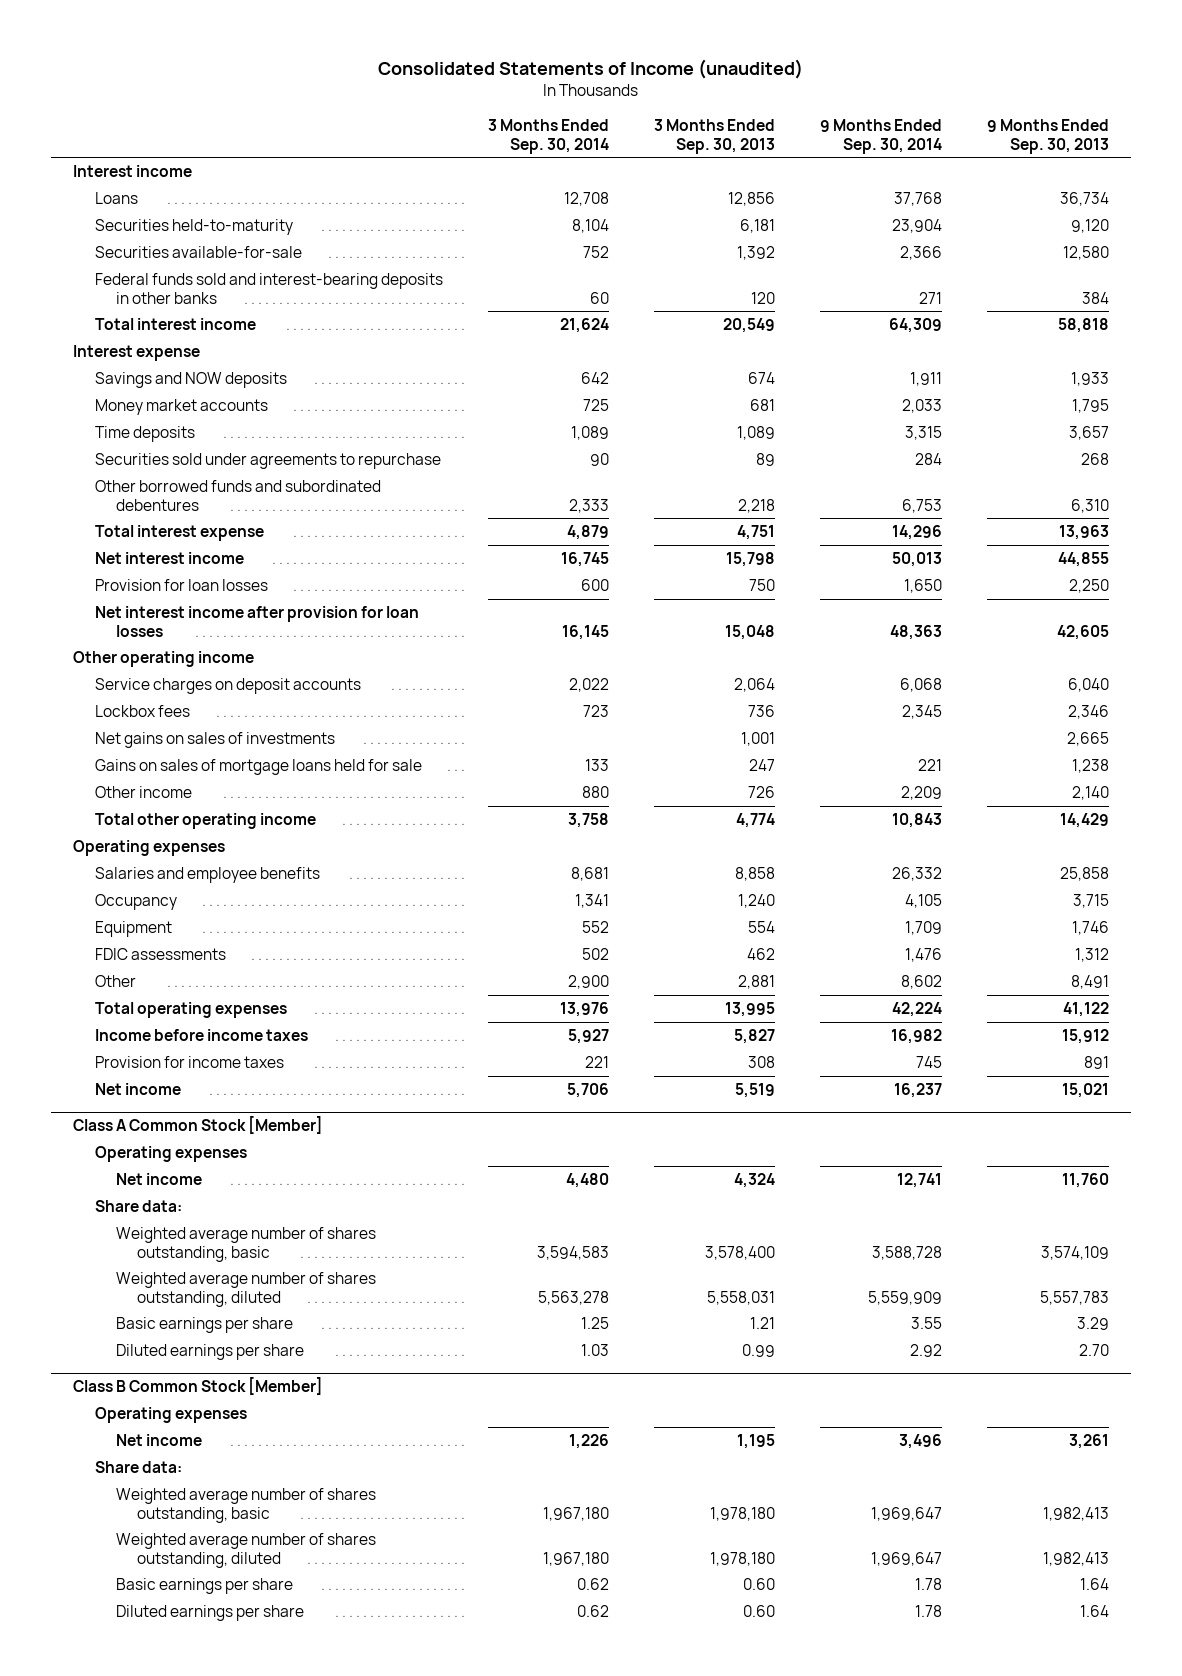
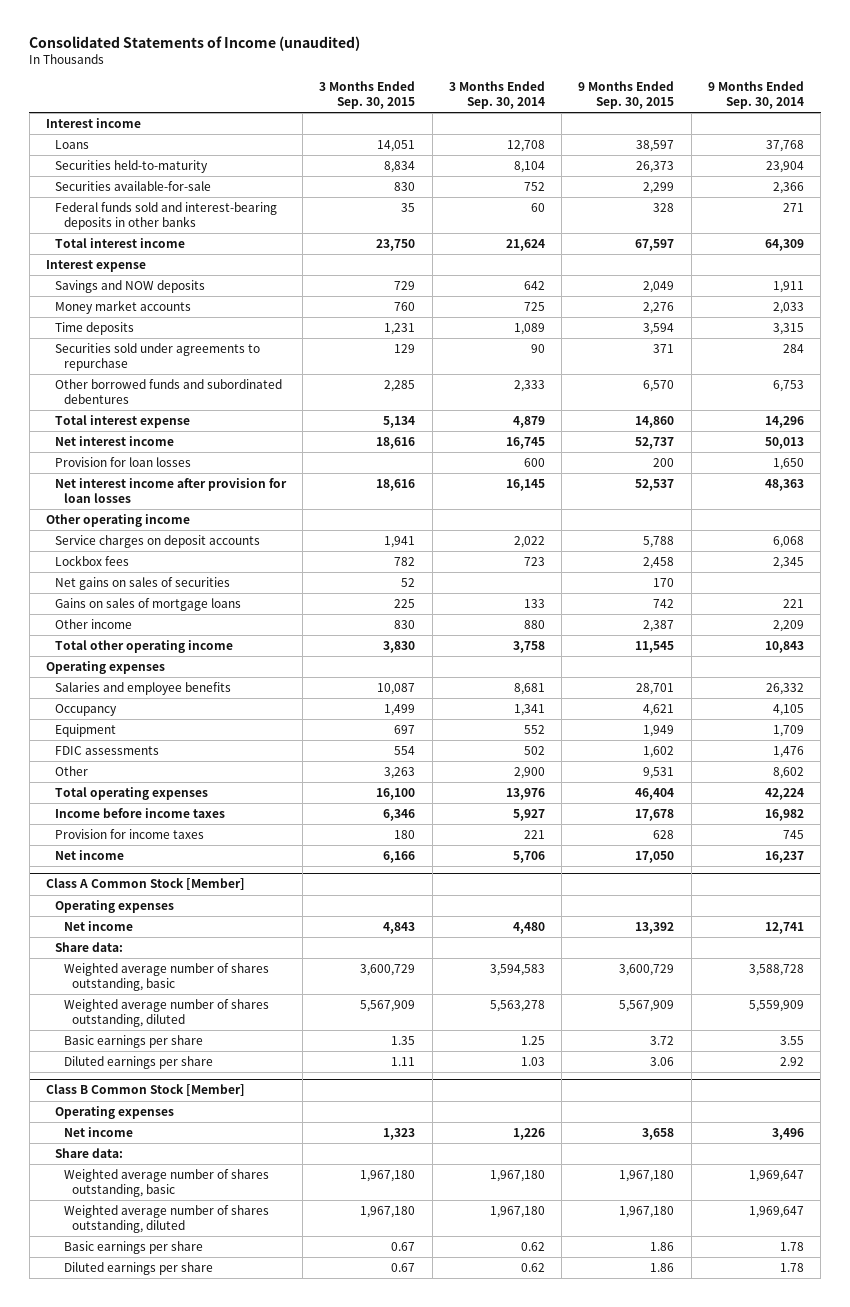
[653,119,775,154] 3 Months Ended Sep. 30, 2013 -> none
[986,119,1109,154] 9 Months Ended Sep. 30, 2013 -> none
none -> [319,81,416,109] 3 Months Ended Sep. 30, 2015
none -> [578,81,675,109] 9 Months Ended Sep. 30, 2015
[94,732,335,749] Net gains on sales of investments -> [54,577,230,591] Net gains on sales of securities
[94,759,422,776] Gains on sales of mortgage loans held for sale -> [54,598,241,612] Gains on sales of mortgage loans

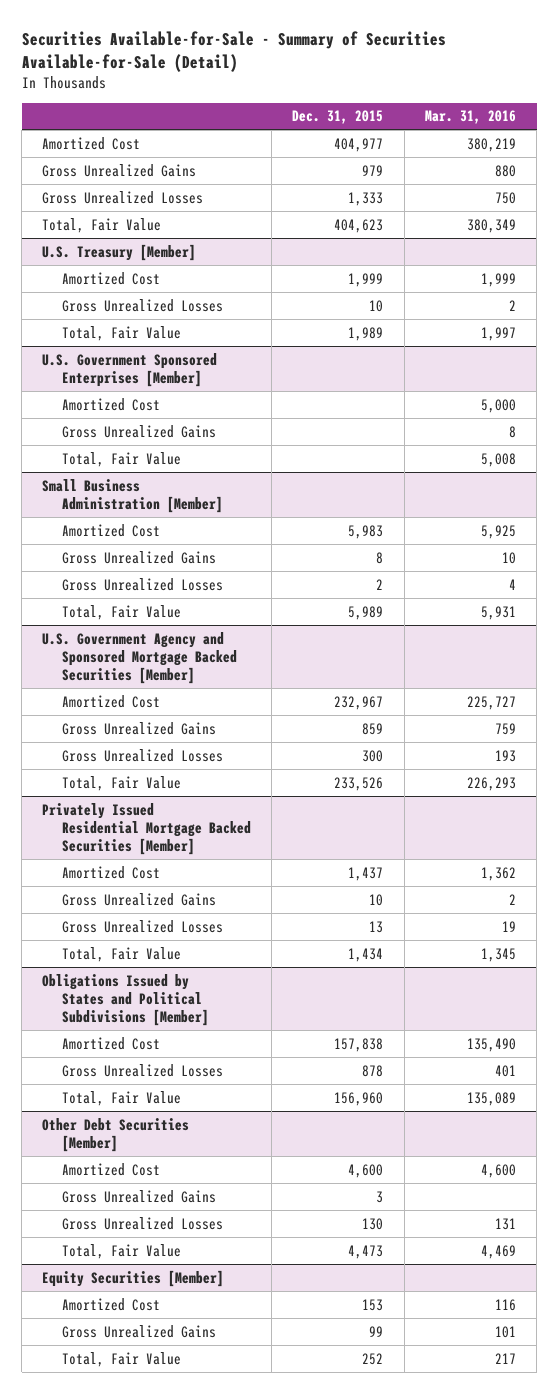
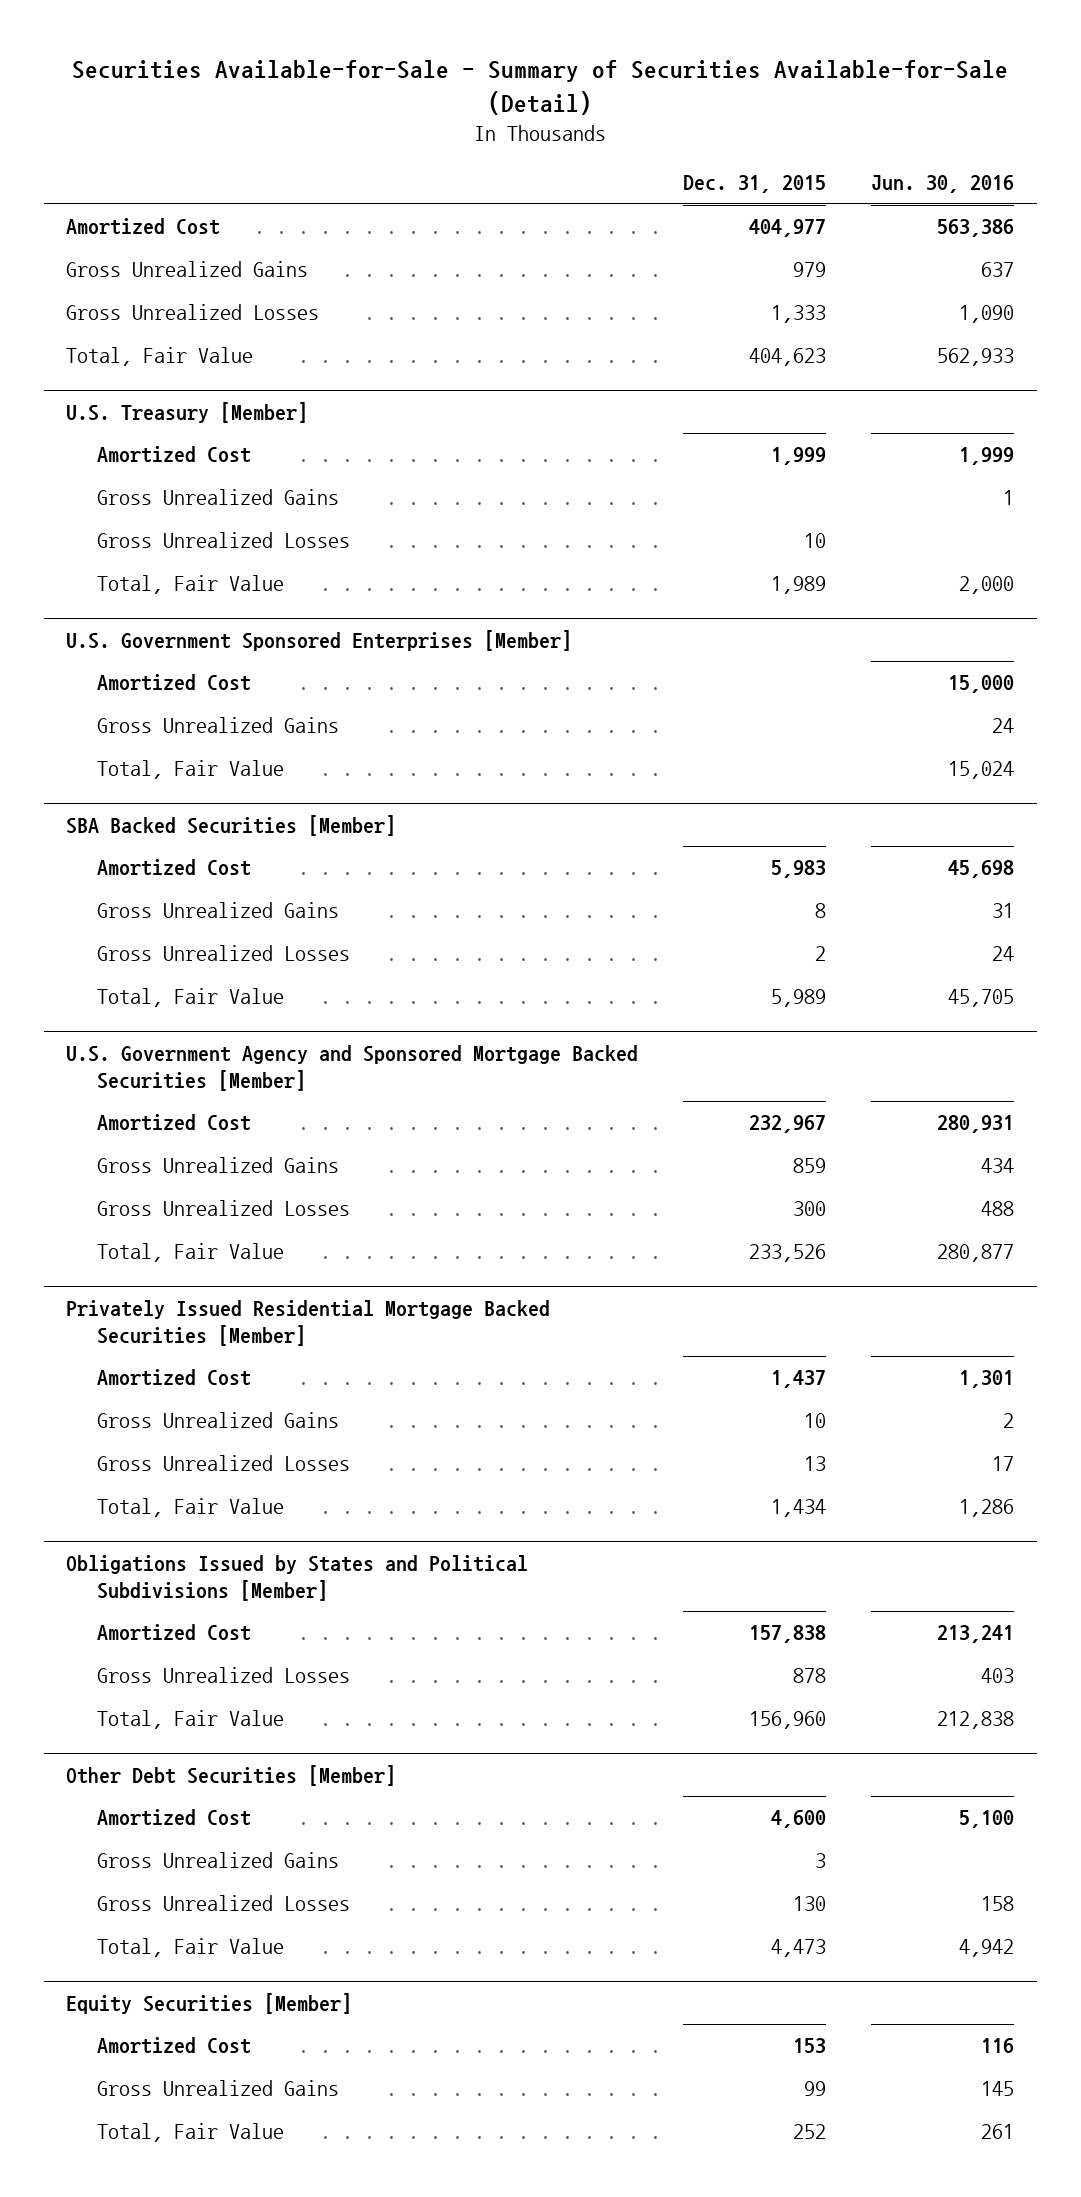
[424,110,516,125] Mar. 31, 2016 -> none
none -> [871,175,1015,194] Jun. 30, 2016
none -> [97,489,340,506] Gross Unrealized Gains
[42,478,223,513] Small Business Administration [Member] -> [66,814,397,836] SBA Backed Securities [Member]

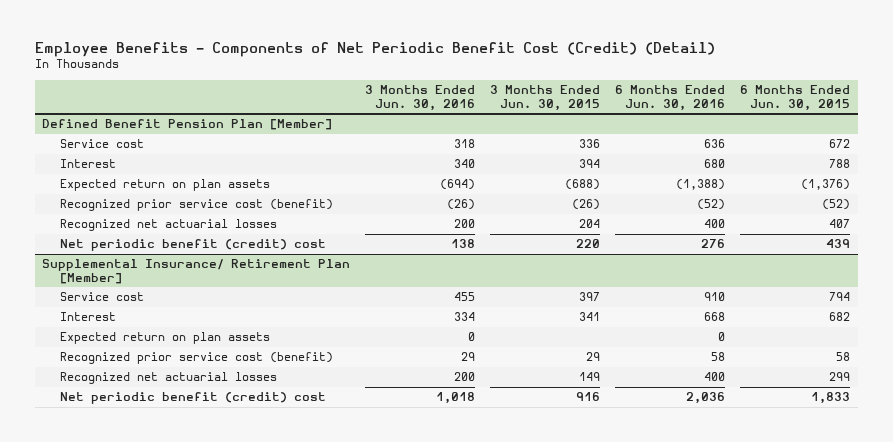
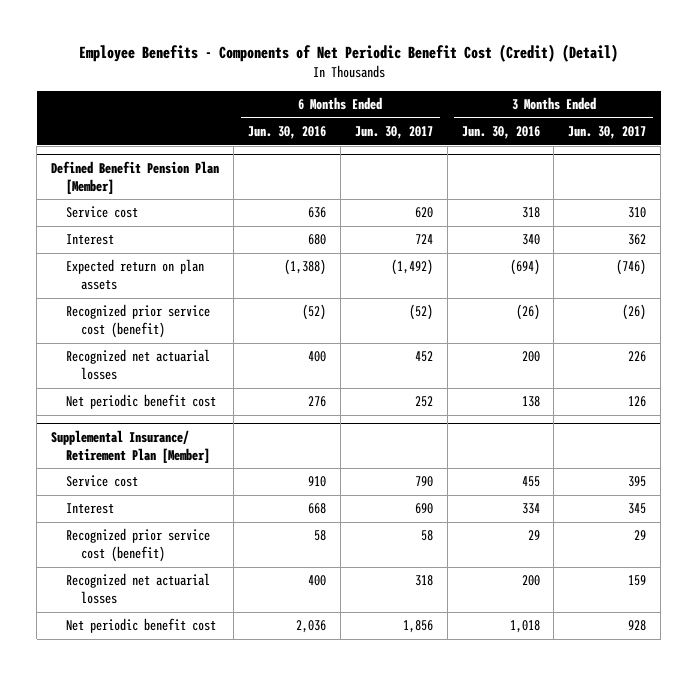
[490,85,601,111] 3 Months Ended Jun. 30, 2015 -> none
[740,85,851,111] 6 Months Ended Jun. 30, 2015 -> none
none -> [354,126,433,140] Jun. 30, 2017
none -> [568,126,647,140] Jun. 30, 2017
[59,239,326,252] Net periodic benefit (credit) cost -> [66,394,217,410] Net periodic benefit cost
[59,332,270,345] Expected return on plan assets -> none
[59,392,326,405] Net periodic benefit (credit) cost -> [66,618,217,634] Net periodic benefit cost

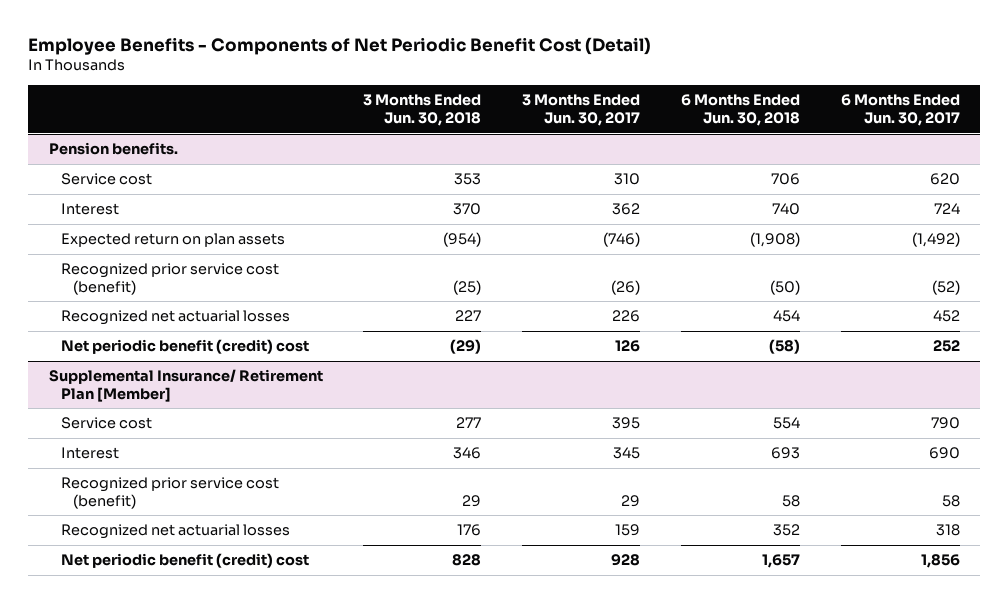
[78,44,618,63] Employee Benefits - Components of Net Periodic Benefit Cost (Credit) (Detail) -> [28,36,652,55] Employee Benefits - Components of Net Periodic Benefit Cost (Detail)
[248,126,327,140] Jun. 30, 2016 -> none
[461,126,540,140] Jun. 30, 2016 -> none
none -> [363,94,482,127] 3 Months Ended Jun. 30, 2018
none -> [680,94,800,127] 6 Months Ended Jun. 30, 2018
[51,161,220,194] Defined Benefit Pension Plan [Member] -> none
none -> [48,142,178,156] Pension benefits.
[66,394,217,410] Net periodic benefit cost -> [60,339,309,355] Net periodic benefit (credit) cost
[66,618,217,634] Net periodic benefit cost -> [60,553,309,569] Net periodic benefit (credit) cost

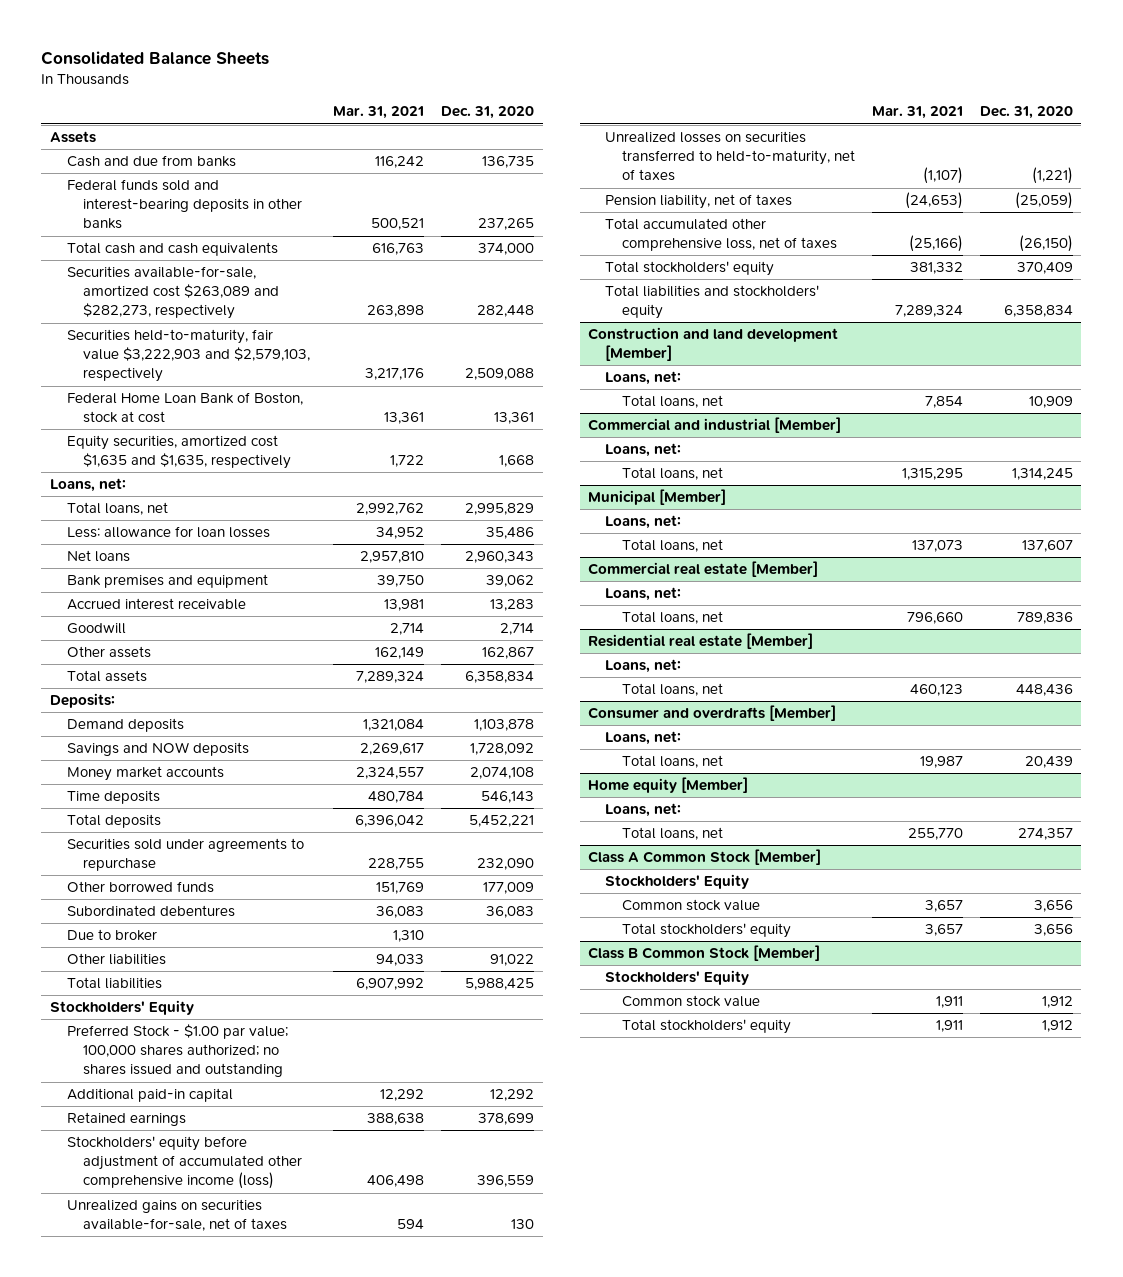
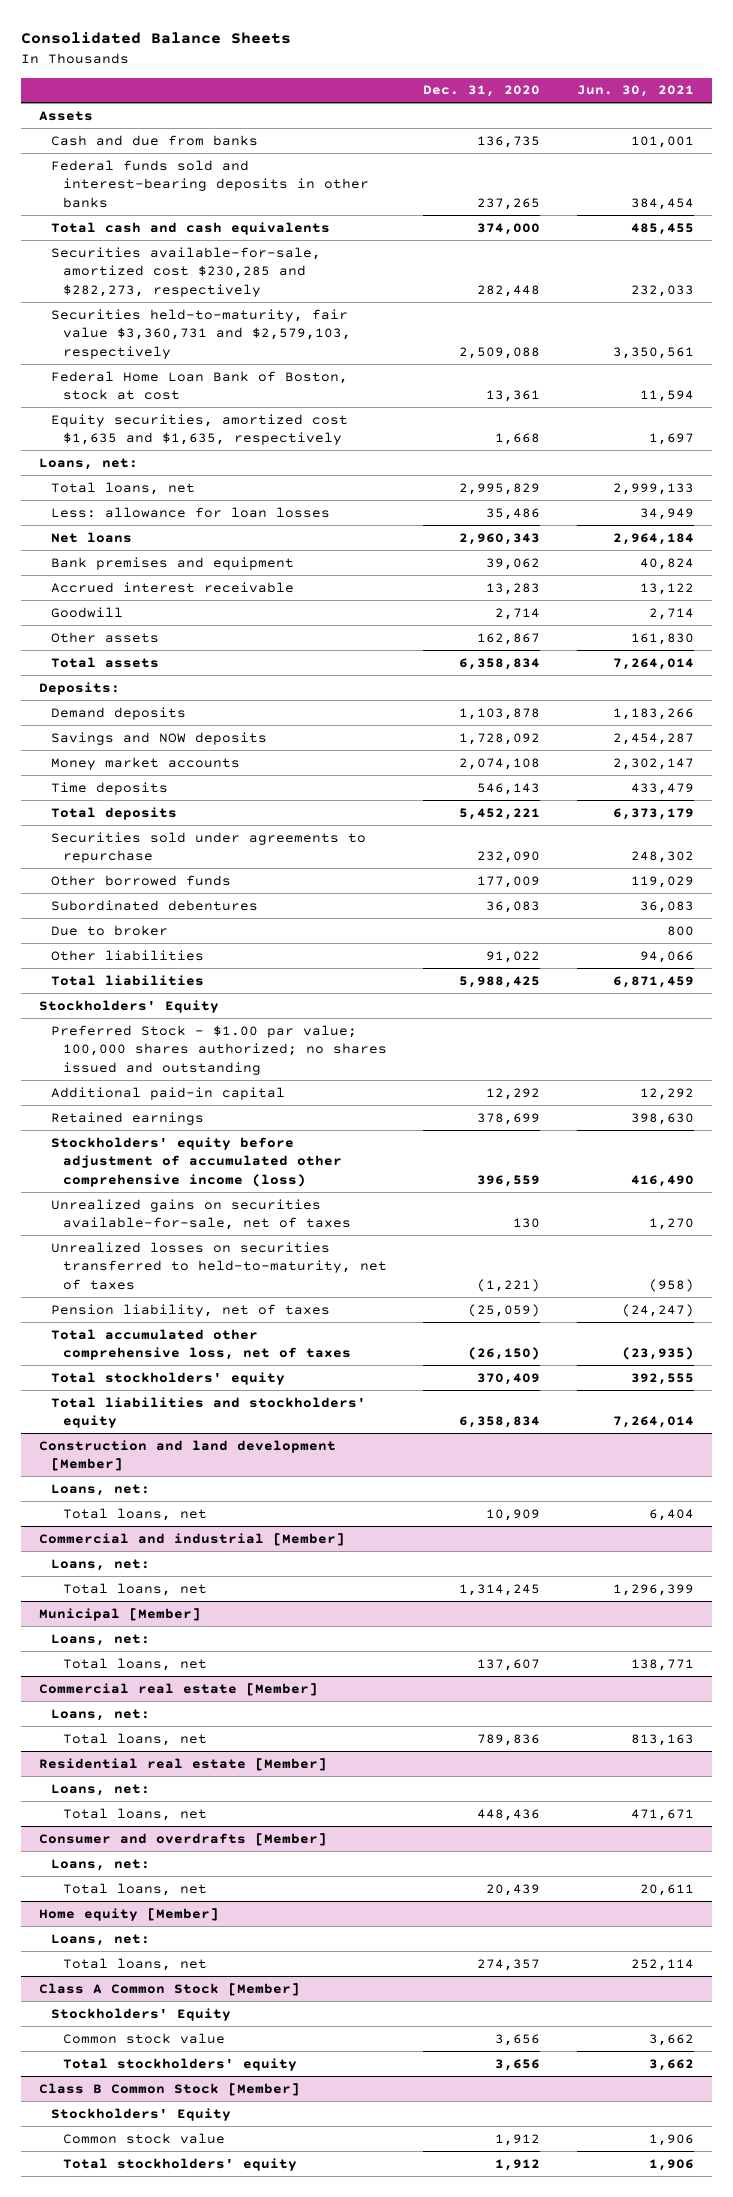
[333,106,425,120] Mar. 31, 2021 -> none
none -> [576,85,694,98] Jun. 30, 2021
[66,266,280,320] Securities available-for-sale, amortized cost $263,089 and $282,273, respectively -> [51,246,322,298] Securities available-for-sale, amortized cost $230,285 and $282,273, respectively
[66,329,311,383] Securities held-to-maturity, fair value $3,222,903 and $2,579,103, respectively -> [51,308,352,360] Securities held-to-maturity, fair value $3,360,731 and $2,579,103, respectively

